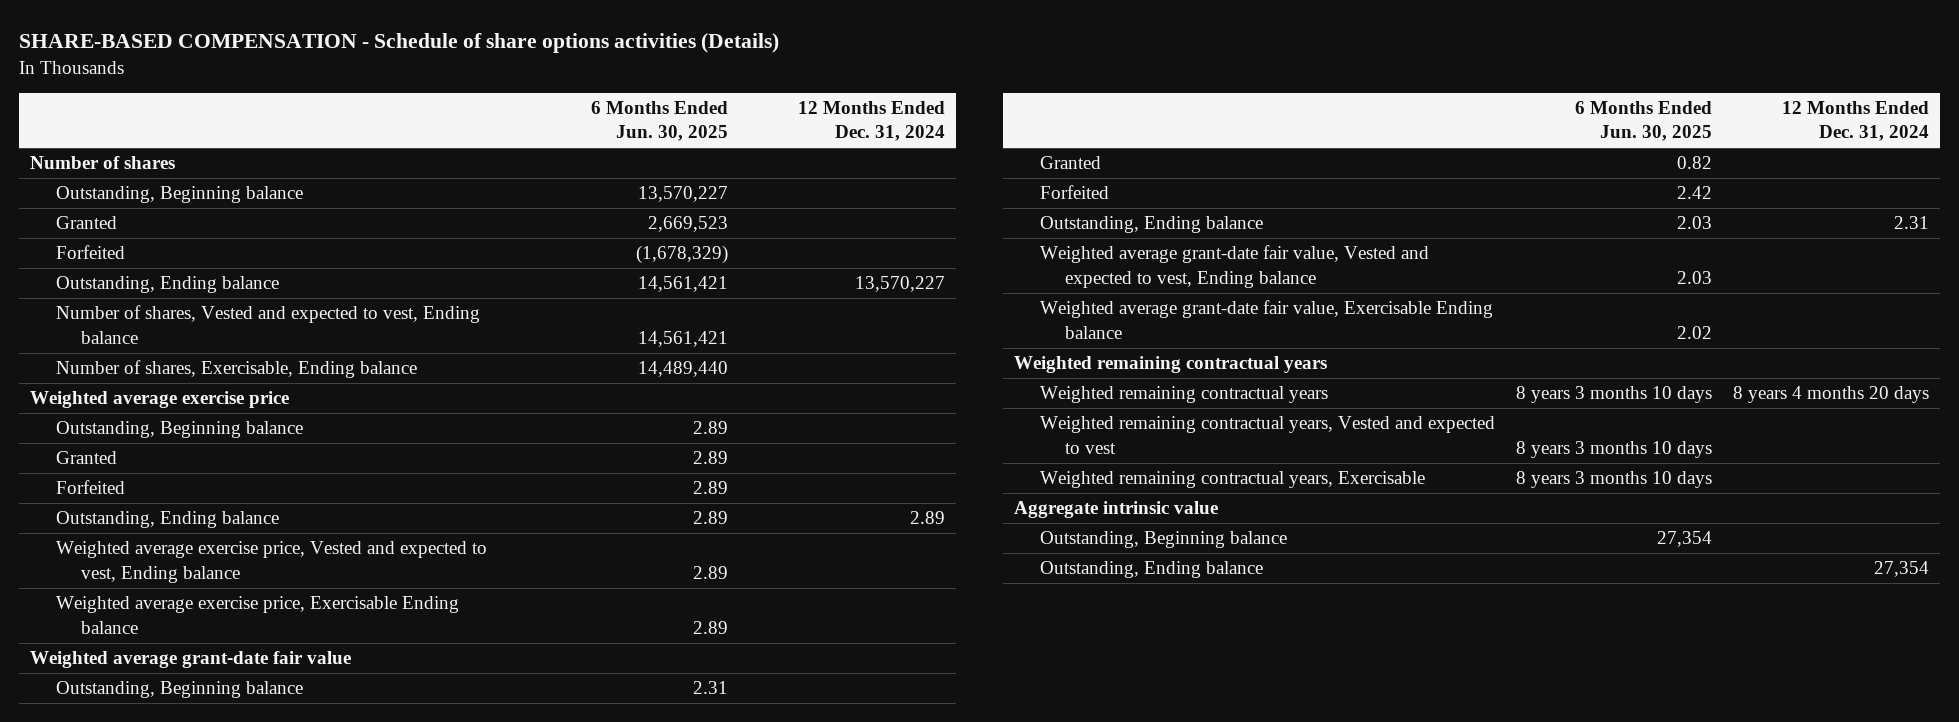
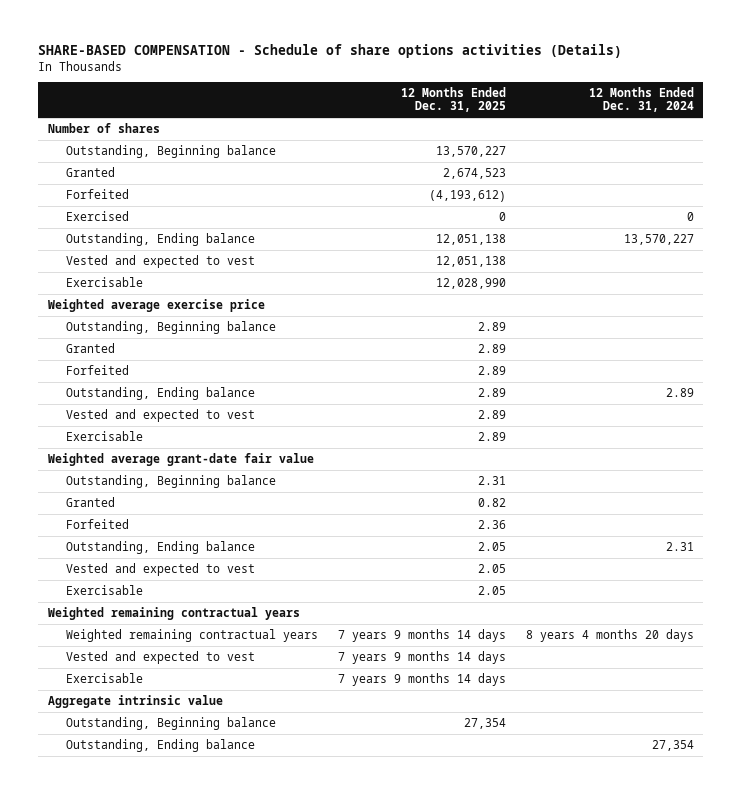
[590,100,728,142] 6 Months Ended Jun. 30, 2025 -> none
none -> [400,87,506,113] 12 Months Ended Dec. 31, 2025
none -> [65,211,129,222] Exercised
[55,360,417,379] Number of shares, Exercisable, Ending balance -> none
[55,305,480,344] Number of shares, Vested and expected to vest, Ending balance -> [65,255,255,269] Vested and expected to vest
none -> [65,277,143,288] Exercisable
[55,596,459,634] Weighted average exercise price, Exercisable Ending balance -> none
[55,541,487,583] Weighted average exercise price, Vested and expected to vest, Ending balance -> [65,409,255,423] Vested and expected to vest
none -> [65,431,143,442] Exercisable
[1039,245,1429,288] Weighted average grant-date fair value, Vested and expected to vest, Ending balance -> none
[1039,300,1493,339] Weighted average grant-date fair value, Exercisable Ending balance -> none
none -> [65,563,255,577] Vested and expected to vest
none -> [65,585,143,596] Exercisable
[1039,471,1425,489] Weighted remaining contractual years, Exercisable -> none
[1039,416,1495,454] Weighted remaining contractual years, Vested and expected to vest -> [65,651,255,665] Vested and expected to vest
none -> [65,673,143,684] Exercisable

